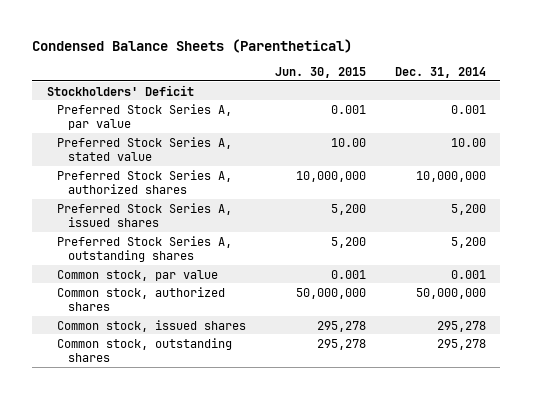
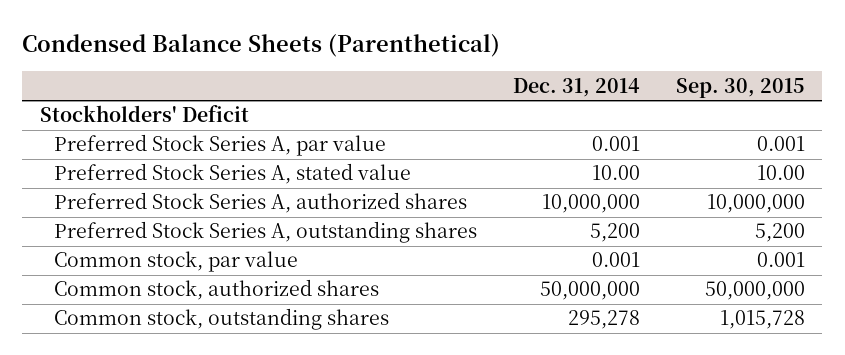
[275,66,367,78] Jun. 30, 2015 -> none
none -> [675,77,805,98] Sep. 30, 2015
[57,202,233,228] Preferred Stock Series A, issued shares -> none
[57,319,247,332] Common stock, issued shares -> none

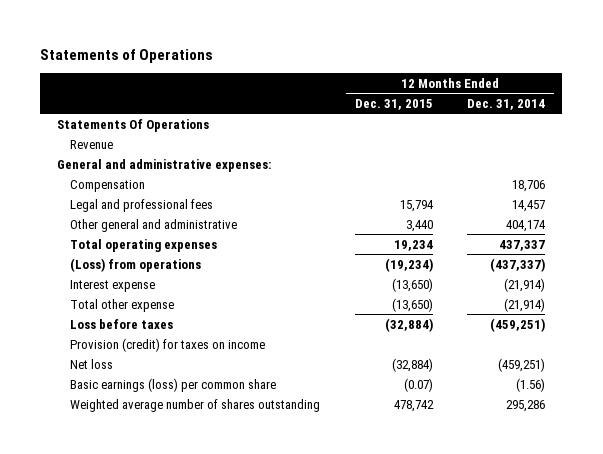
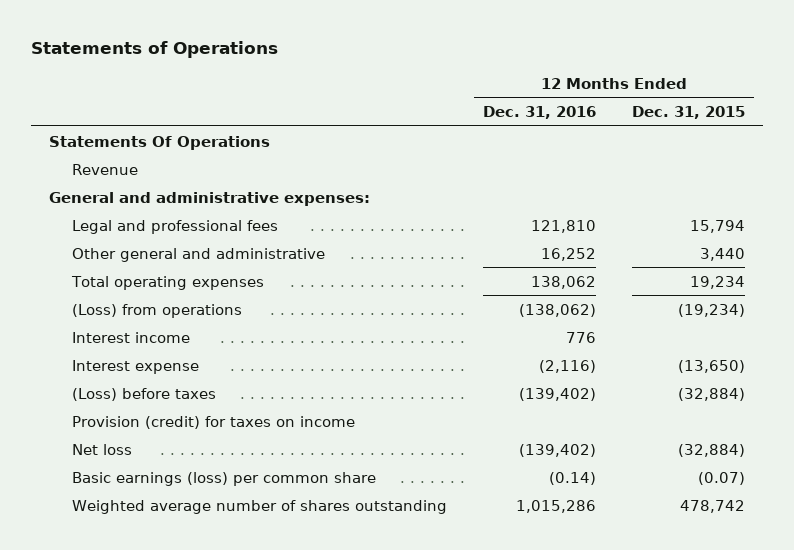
[467,98,546,110] Dec. 31, 2014 -> none
none -> [483,106,597,120] Dec. 31, 2016
[70,179,146,192] Compensation -> none
none -> [72,331,191,343] Interest income
[70,298,175,312] Total other expense -> none
[70,318,174,329] Loss before taxes -> [72,387,217,401] (Loss) before taxes

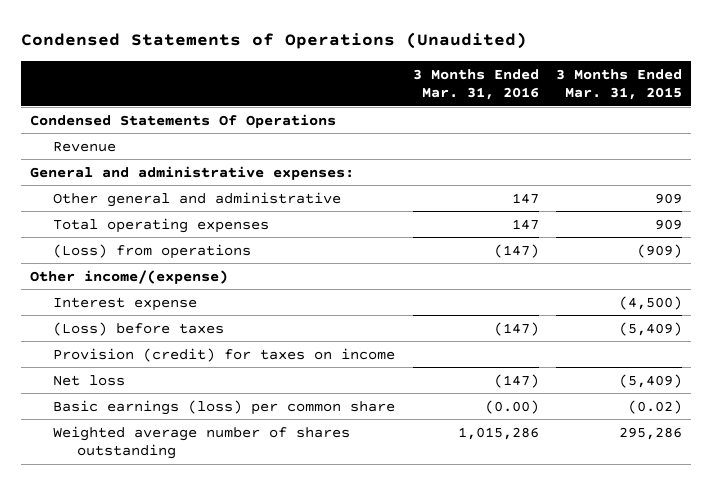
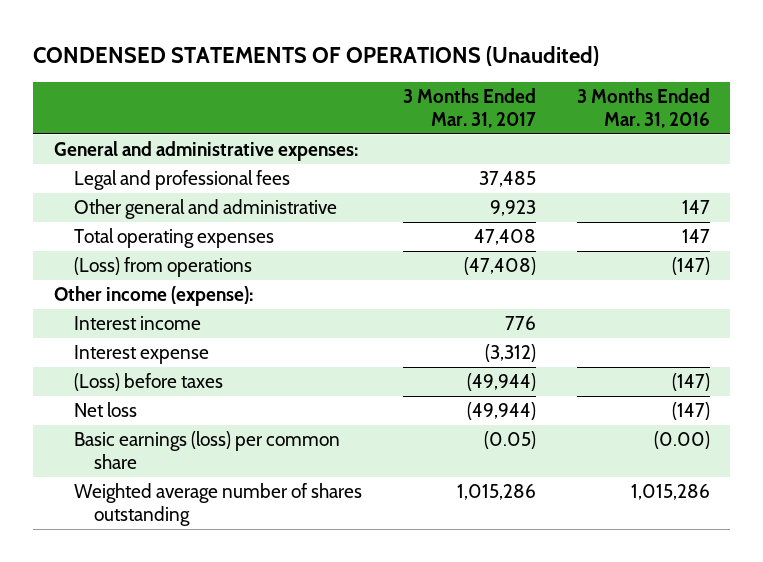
[20,32,527,50] Condensed Statements of Operations (Unaudited) -> [33,45,600,66] CONDENSED STATEMENTS OF OPERATIONS (Unaudited)
[556,68,683,101] 3 Months Ended Mar. 31, 2015 -> none
none -> [402,87,536,129] 3 Months Ended Mar. 31, 2017
[29,113,336,128] Condensed Statements Of Operations -> none
[53,141,117,152] Revenue -> none
none -> [73,169,290,190] Legal and professional fees
[29,269,228,284] Other income/(expense) -> [53,285,253,306] Other income (expense):
none -> [73,315,201,330] Interest income
[53,347,396,362] Provision (credit) for taxes on income -> none

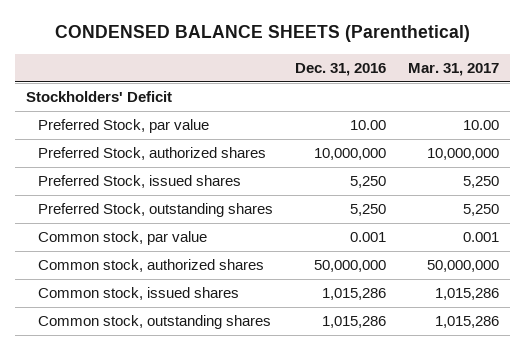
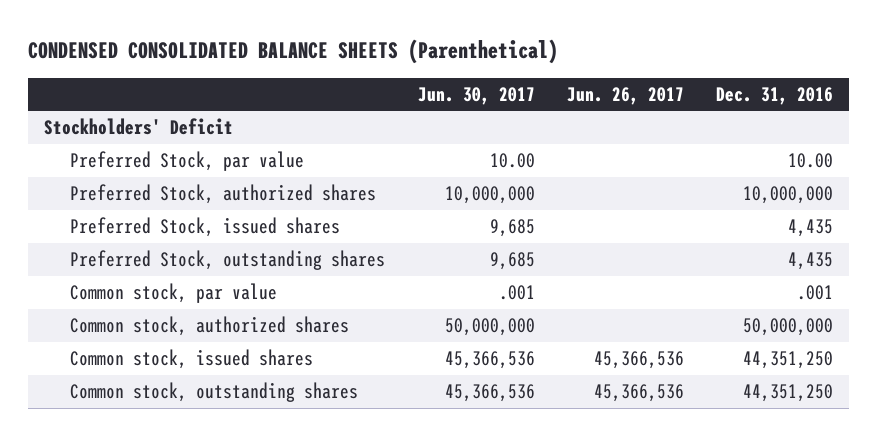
[54,25,470,43] CONDENSED BALANCE SHEETS (Parenthetical) -> [28,39,559,65] CONDENSED CONSOLIDATED BALANCE SHEETS (Parenthetical)
[408,62,500,76] Mar. 31, 2017 -> none
none -> [417,86,535,105] Jun. 30, 2017
none -> [566,86,684,105] Jun. 26, 2017
[350,176,387,189] 5,250 -> [788,219,834,238] 4,435
[350,204,387,217] 5,250 -> [788,252,834,271] 4,435
[350,232,387,243] 0.001 -> [797,285,834,301] .001
[322,288,387,301] 1,015,286 -> [743,351,834,370] 44,351,250
[322,316,387,329] 1,015,286 -> [743,384,834,403] 44,351,250

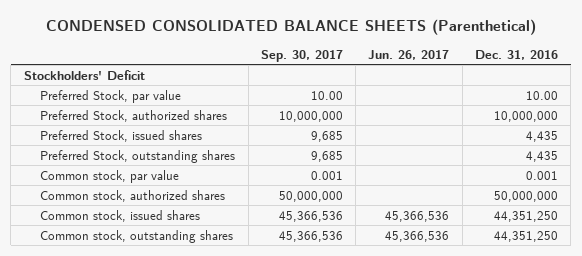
[417,86,535,105] Jun. 30, 2017 -> none
none -> [260,49,343,62] Sep. 30, 2017
[797,285,834,301] .001 -> [525,170,558,180] 0.001

